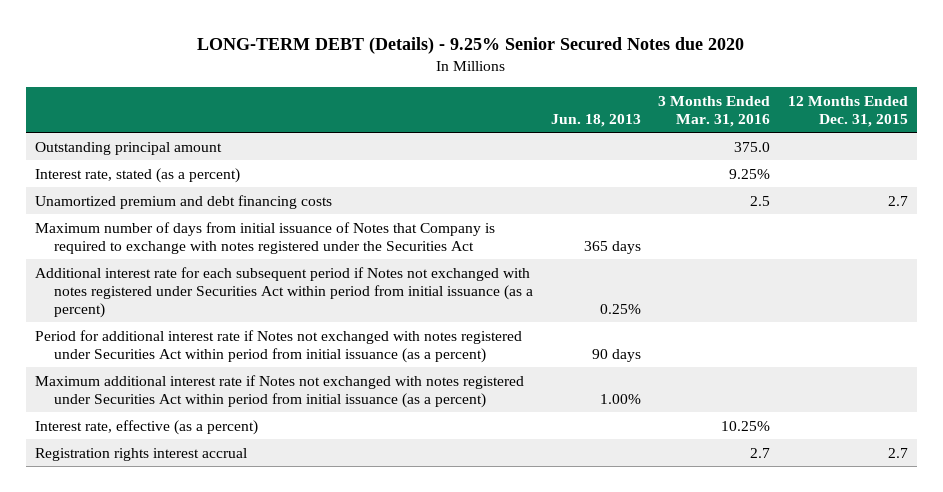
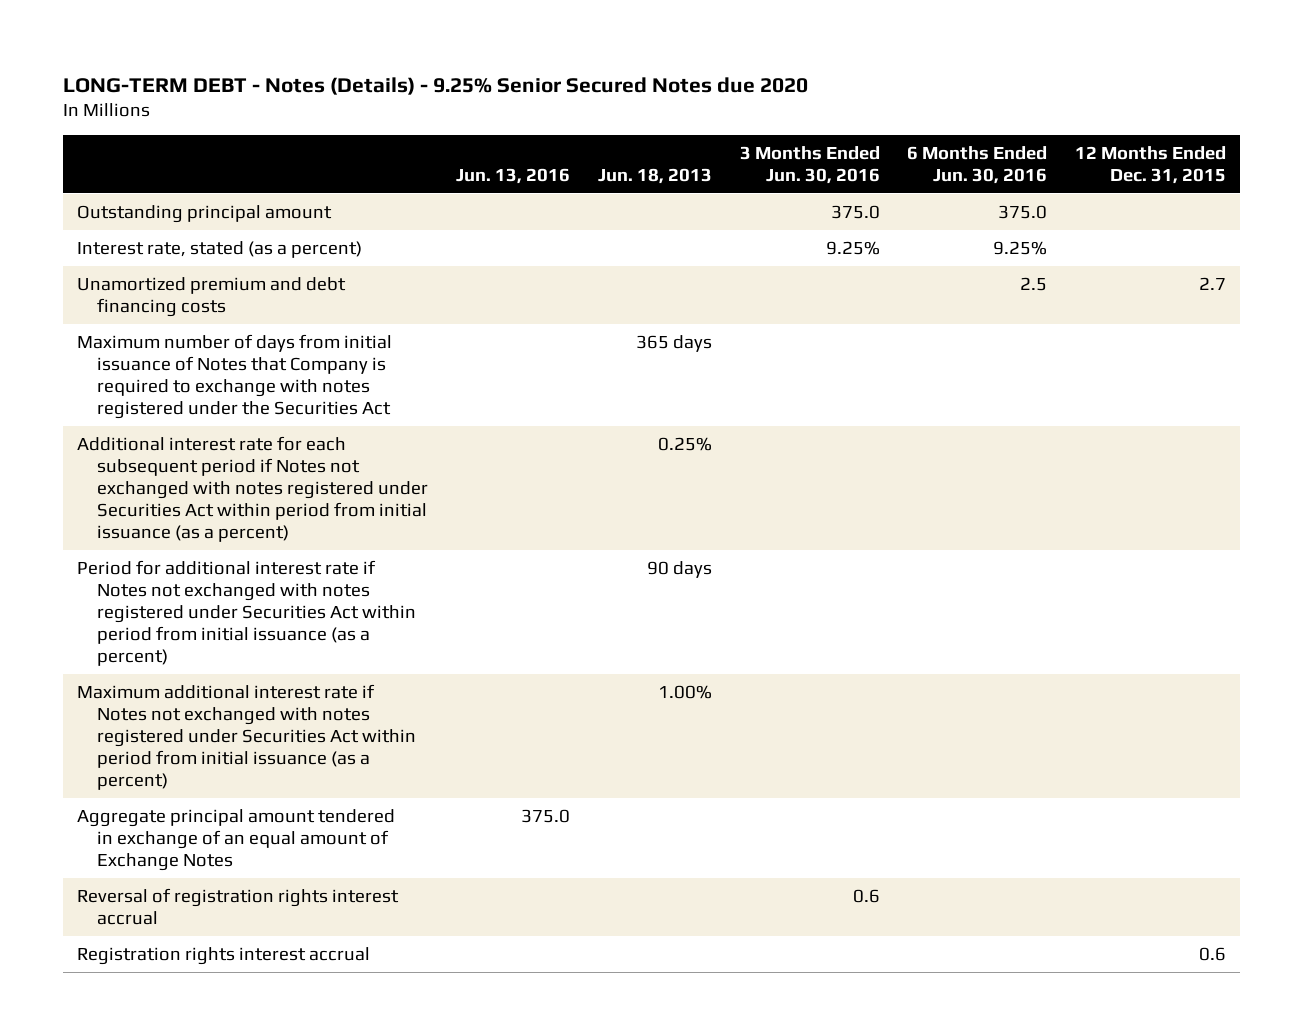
[197,37,745,55] LONG-TERM DEBT (Details) - 9.25% Senior Secured Notes due 2020 -> [63,76,809,95] LONG-TERM DEBT - Notes (Details) - 9.25% Senior Secured Notes due 2020
[658,95,771,127] 3 Months Ended Mar. 31, 2016 -> none
none -> [456,167,571,184] Jun. 13, 2016
none -> [739,145,880,184] 3 Months Ended Jun. 30, 2016
none -> [907,145,1048,184] 6 Months Ended Jun. 30, 2016
[34,419,258,435] Interest rate, effective (as a percent) -> none
none -> [77,808,396,871] Aggregate principal amount tendered in exchange of an equal amount of Exchange Notes
none -> [77,887,400,925] Reversal of registration rights interest accrual
[888,447,909,458] 2.7 -> [1199,946,1227,961] 0.6

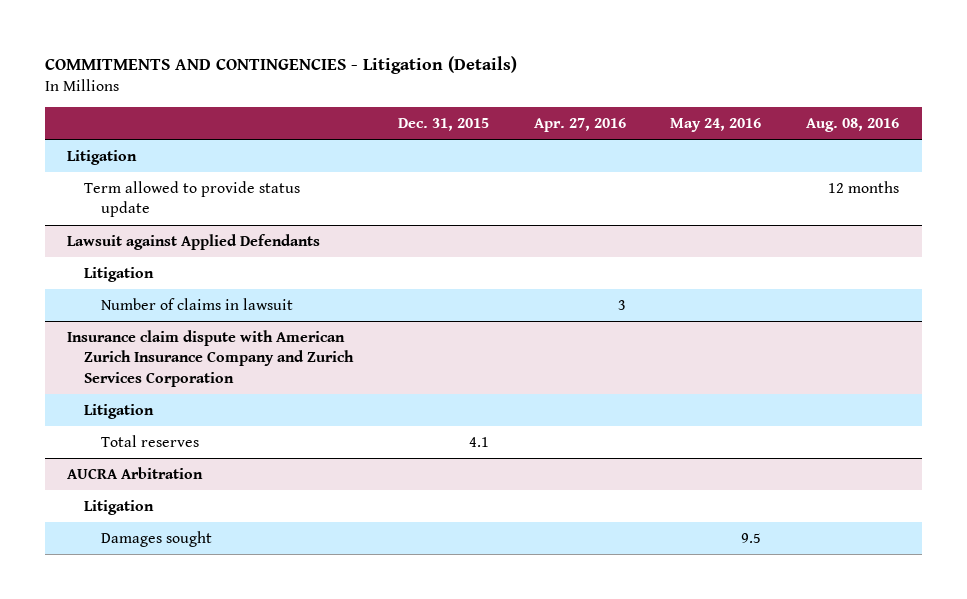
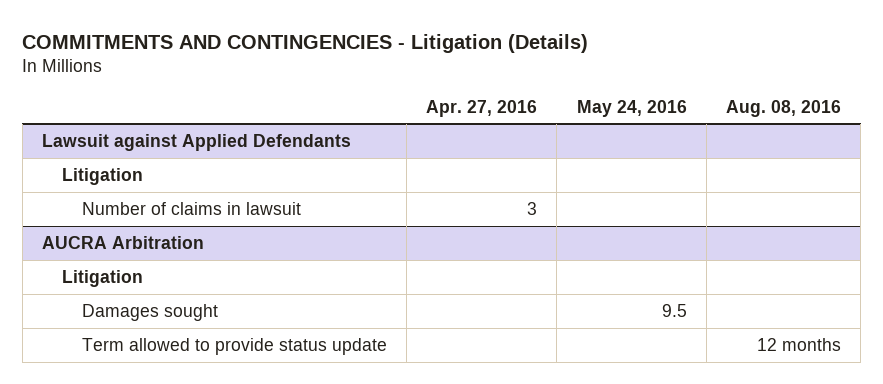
[397,117,489,131] Dec. 31, 2015 -> none
[67,150,138,166] Litigation -> none
[84,181,301,218] Term allowed to provide status update -> none
[67,330,355,387] Insurance claim dispute with American Zurich Insurance Company and Zurich Services Corporation -> none
[84,404,155,420] Litigation -> none
[101,435,200,448] Total reserves -> none
none -> [81,337,387,355] Term allowed to provide status update

